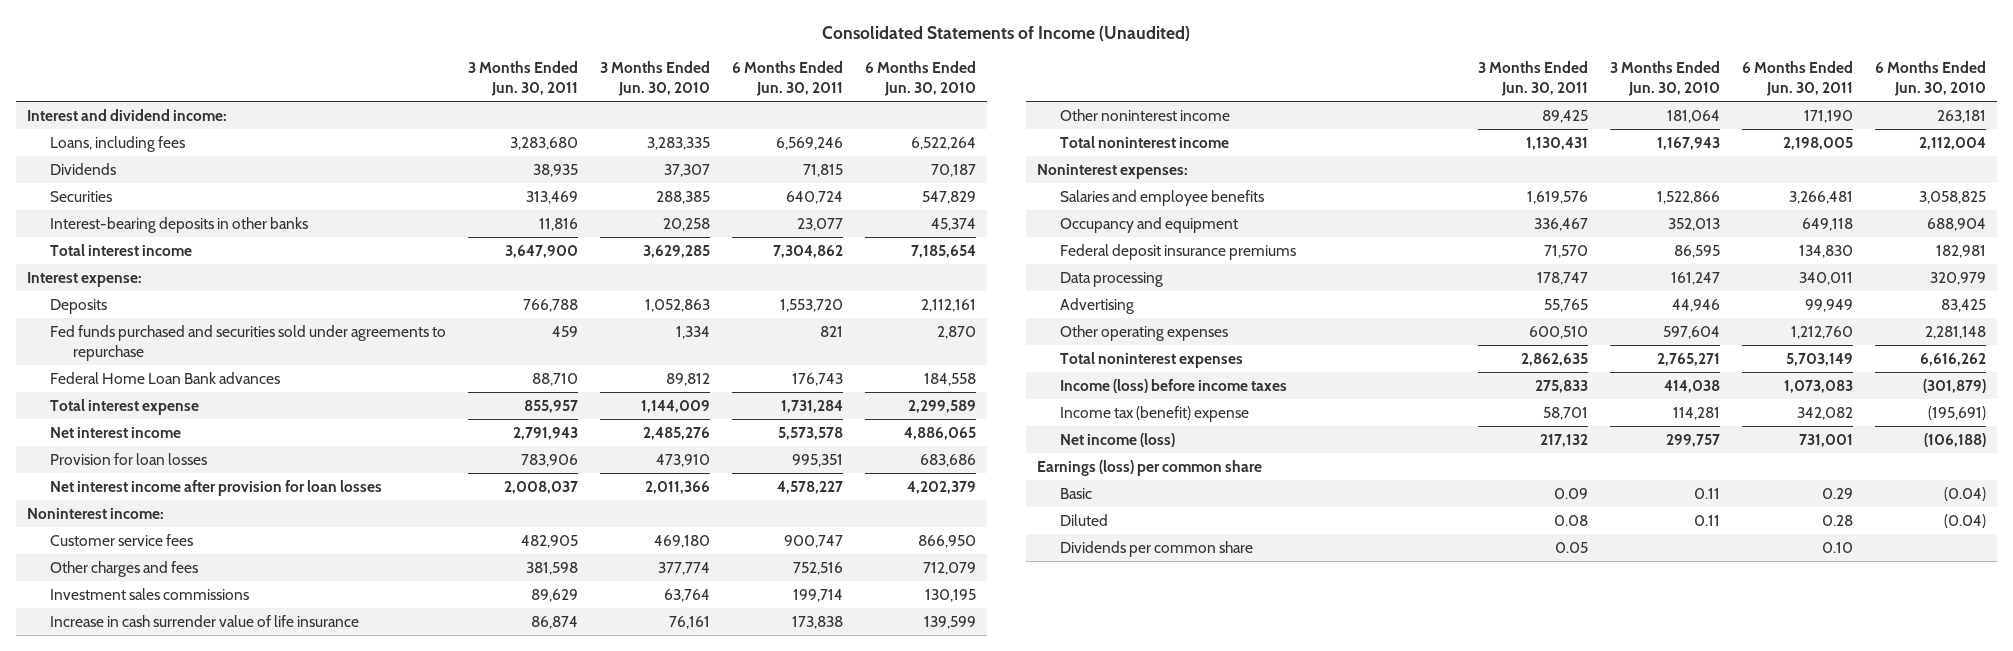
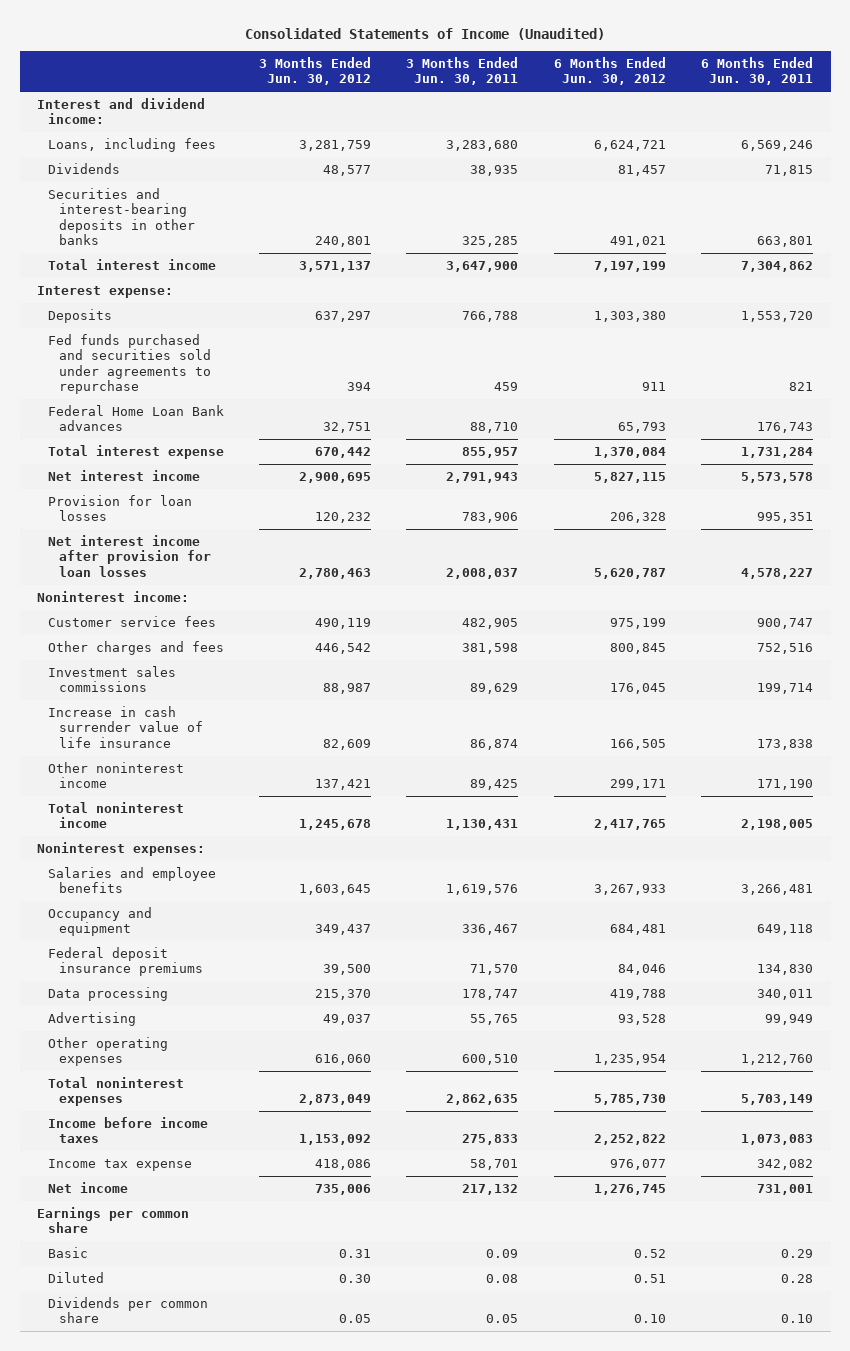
[600,61,711,97] 3 Months Ended Jun. 30, 2010 -> none
[865,61,977,97] 6 Months Ended Jun. 30, 2010 -> none
none -> [259,56,372,86] 3 Months Ended Jun. 30, 2012
none -> [553,56,666,86] 6 Months Ended Jun. 30, 2012
[49,190,112,202] Securities -> none
[49,216,308,233] Interest-bearing deposits in other banks -> [47,187,195,245] Securities and interest-bearing deposits in other banks
[538,217,578,231] 11,816 -> [462,235,519,247] 325,285
[797,217,844,231] 23,077 -> [757,235,814,247] 663,801
[1059,378,1287,393] Income (loss) before income taxes -> [47,1116,208,1144] Income before income taxes
[1059,405,1249,422] Income tax (benefit) expense -> [47,1158,192,1171] Income tax expense
[1059,432,1175,447] Net income (loss) -> [47,1181,128,1193] Net income
[1036,459,1262,476] Earnings (loss) per common share -> [37,1206,190,1234] Earnings per common share

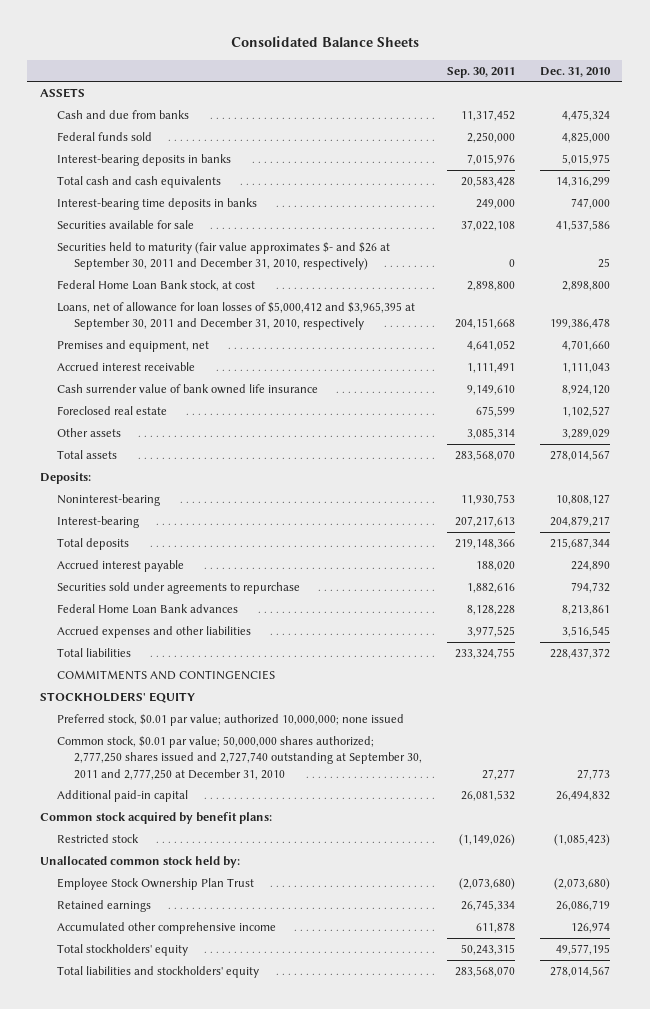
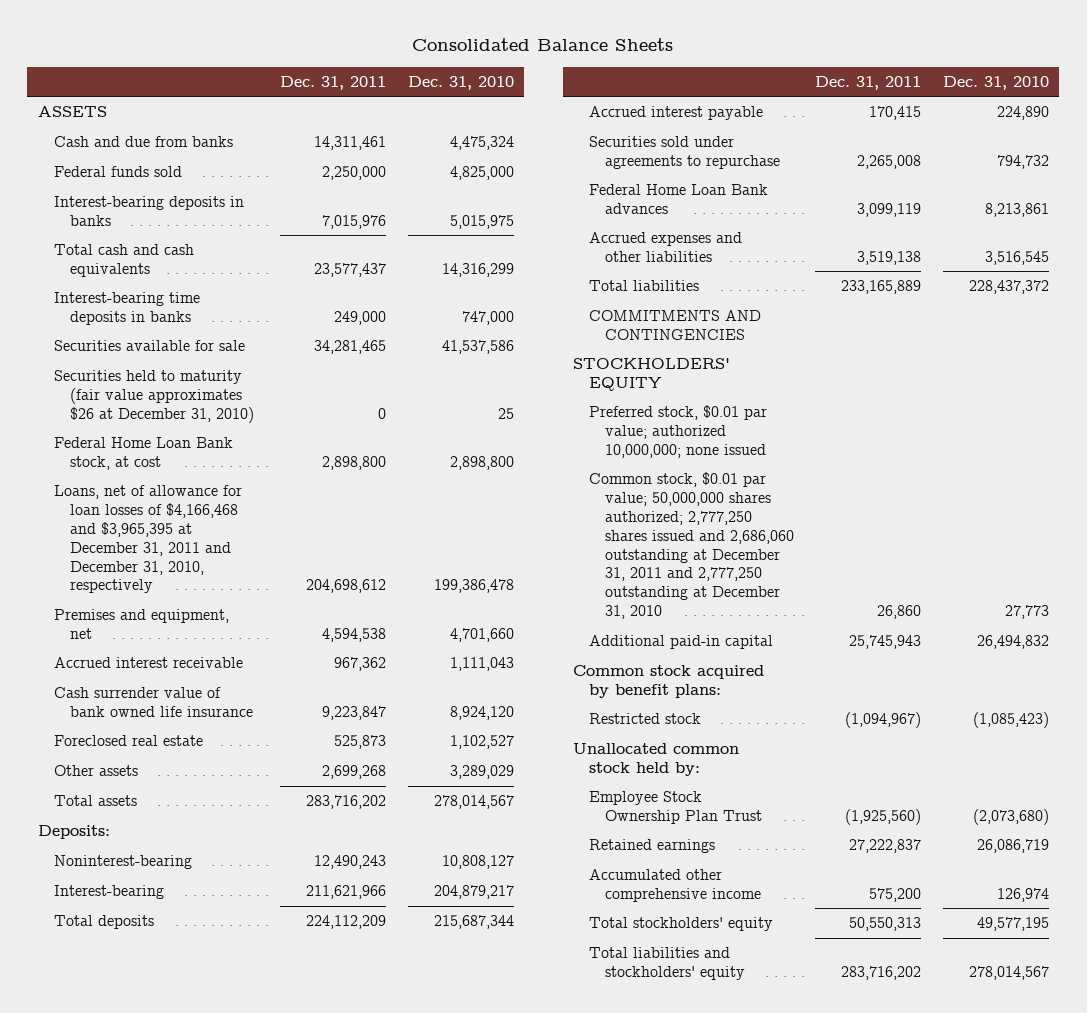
[447,66,516,78] Sep. 30, 2011 -> none
none -> [280,75,387,90] Dec. 31, 2011
[57,241,391,271] Securities held to maturity (fair value approximates $- and $26 at September 30, 2011 and December 31, 2010, respectively) -> [53,370,254,423] Securities held to maturity (fair value approximates $26 at December 31, 2010)
[57,301,416,331] Loans, net of allowance for loan losses of $5,000,412 and $3,965,395 at September 30, 2011 and December 31, 2010, respectively -> [53,485,242,594] Loans, net of allowance for loan losses of $4,166,468 and $3,965,395 at December 31, 2011 and December 31, 2010, respectively
[57,735,423,780] Common stock, $0.01 par value; 50,000,000 shares authorized; 2,777,250 shares issued and 2,727,740 outstanding at September 30, 2011 and 2,777,250 at December 31, 2010 -> [589,472,794,620] Common stock, $0.01 par value; 50,000,000 shares authorized; 2,777,250 shares issued and 2,686,060 outstanding at December 31, 2011 and 2,777,250 outstanding at December 31, 2010

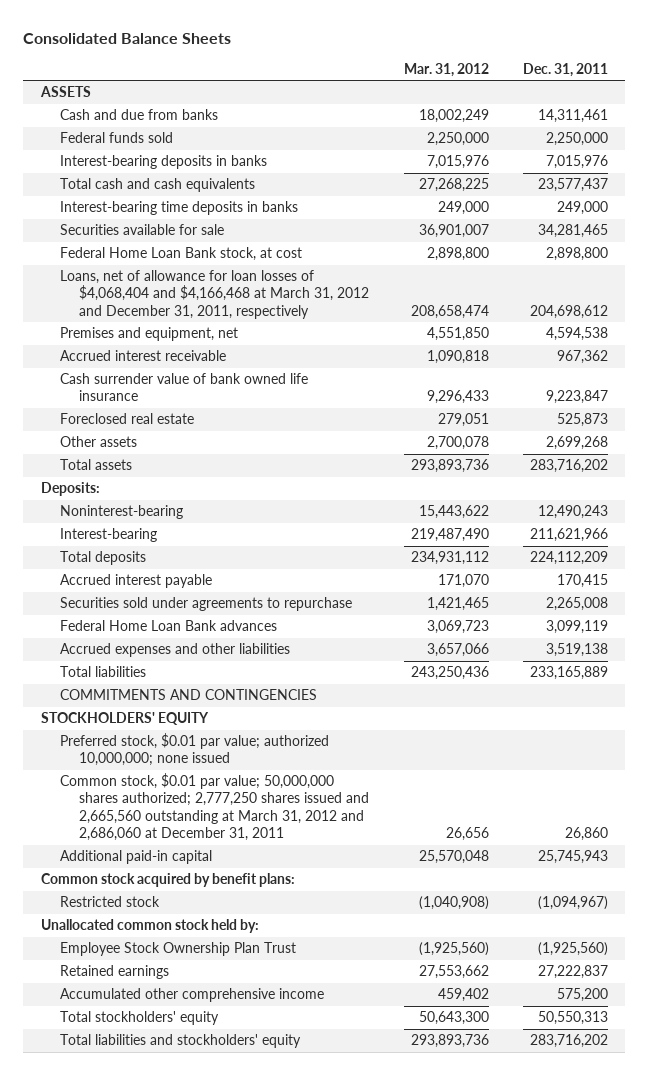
[407,75,514,90] Dec. 31, 2010 -> none
none -> [403,63,489,78] Mar. 31, 2012
[53,370,254,423] Securities held to maturity (fair value approximates $26 at December 31, 2010) -> none
[53,485,242,594] Loans, net of allowance for loan losses of $4,166,468 and $3,965,395 at December 31, 2011 and December 31, 2010, respectively -> [60,270,370,319] Loans, net of allowance for loan losses of $4,068,404 and $4,166,468 at March 31, 2012 and December 31, 2011, respectively
[589,472,794,620] Common stock, $0.01 par value; 50,000,000 shares authorized; 2,777,250 shares issued and 2,686,060 outstanding at December 31, 2011 and 2,777,250 outstanding at December 31, 2010 -> [60,773,370,842] Common stock, $0.01 par value; 50,000,000 shares authorized; 2,777,250 shares issued and 2,665,560 outstanding at March 31, 2012 and 2,686,060 at December 31, 2011

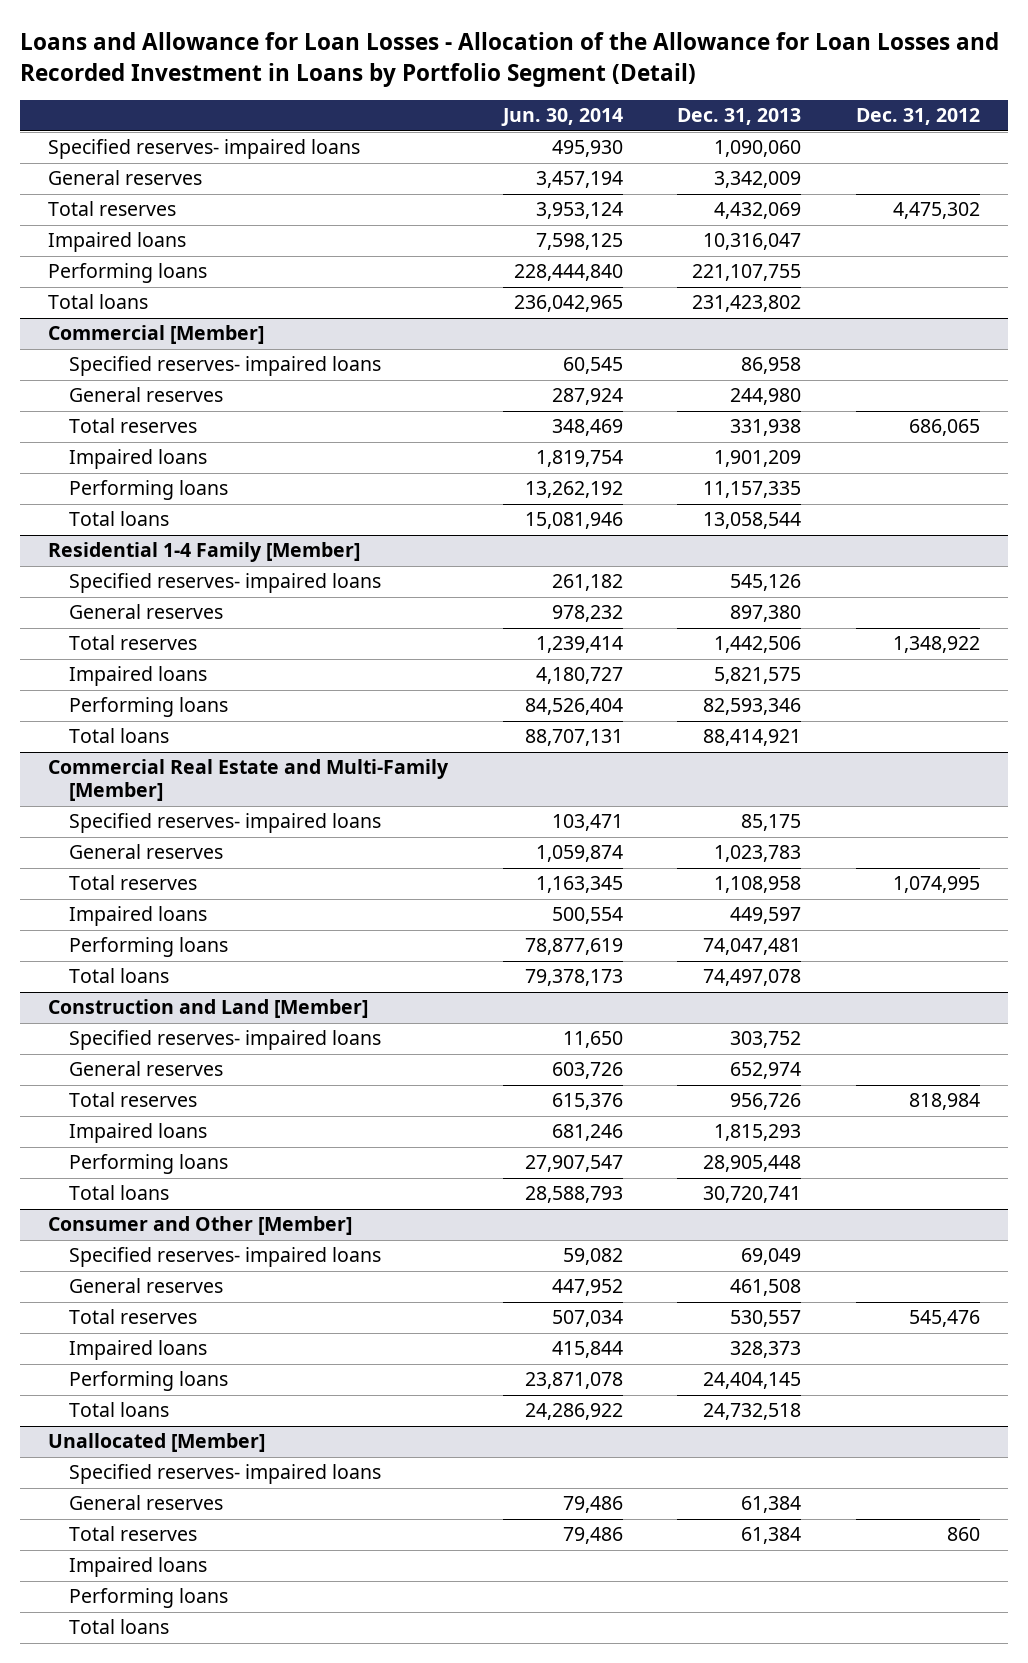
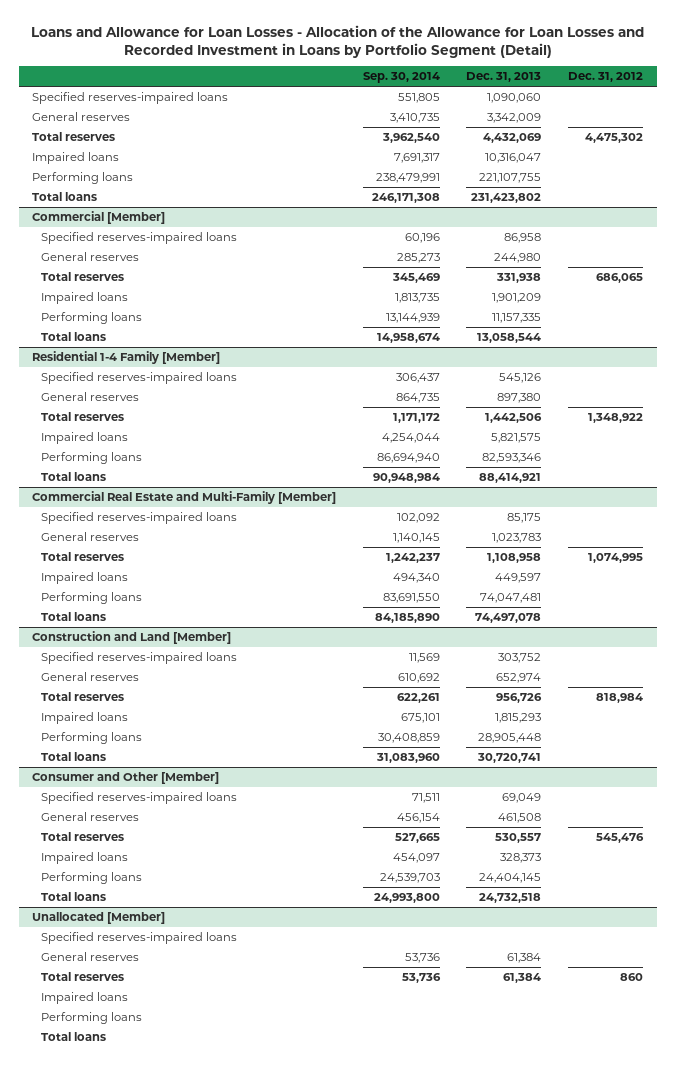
[500,108,623,127] Jun. 30, 2014 -> none
none -> [362,72,440,84] Sep. 30, 2014
[47,139,360,160] Specified reserves- impaired loans -> [31,92,228,105] Specified reserves-impaired loans
[69,356,382,377] Specified reserves- impaired loans -> [41,232,238,245] Specified reserves-impaired loans
[69,573,382,594] Specified reserves- impaired loans -> [41,372,238,385] Specified reserves-impaired loans
[69,813,382,834] Specified reserves- impaired loans -> [41,512,238,525] Specified reserves-impaired loans
[69,1030,382,1051] Specified reserves- impaired loans -> [41,652,238,665] Specified reserves-impaired loans
[69,1247,382,1268] Specified reserves- impaired loans -> [41,792,238,805] Specified reserves-impaired loans
[69,1464,382,1485] Specified reserves- impaired loans -> [41,932,238,945] Specified reserves-impaired loans

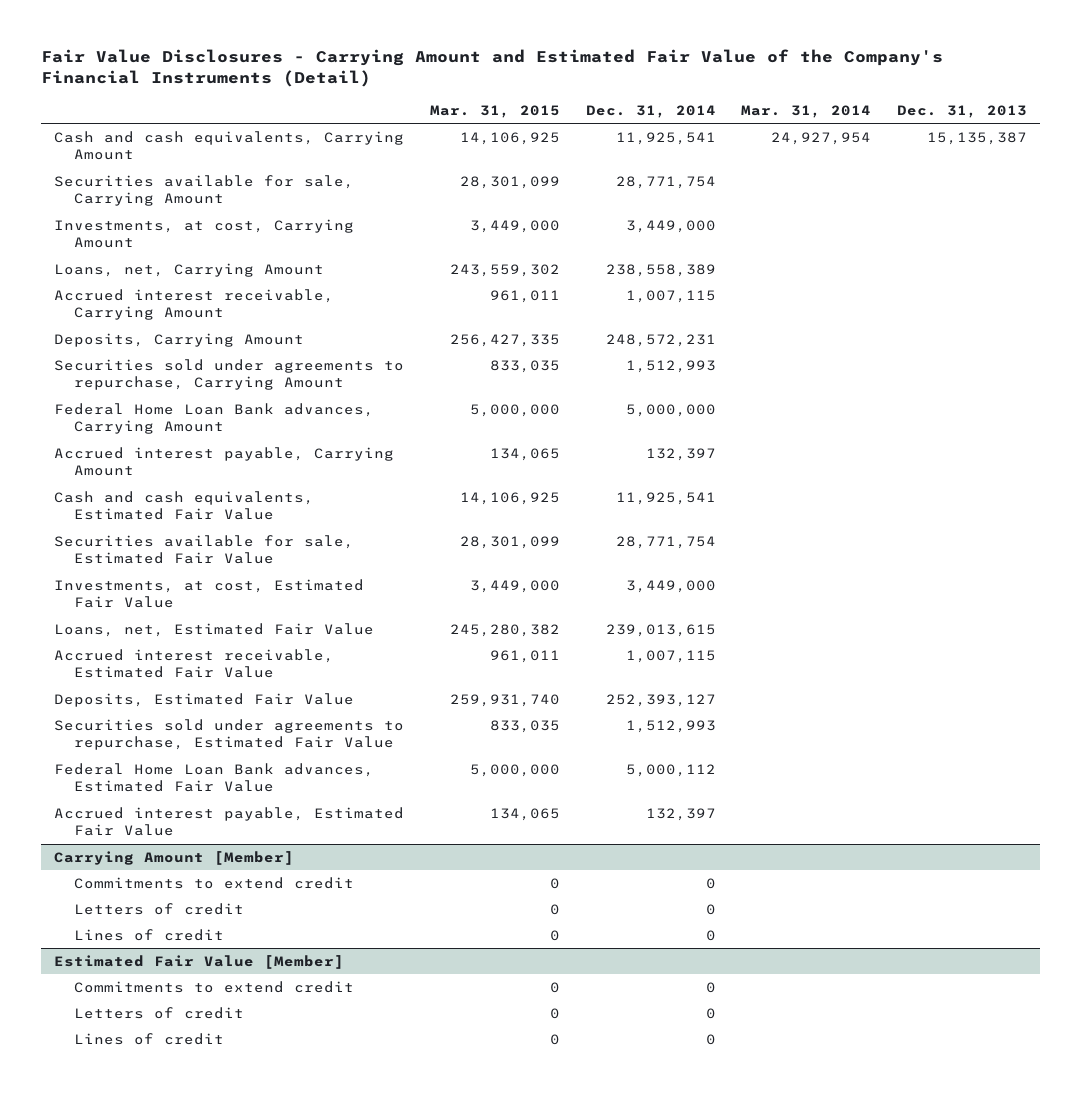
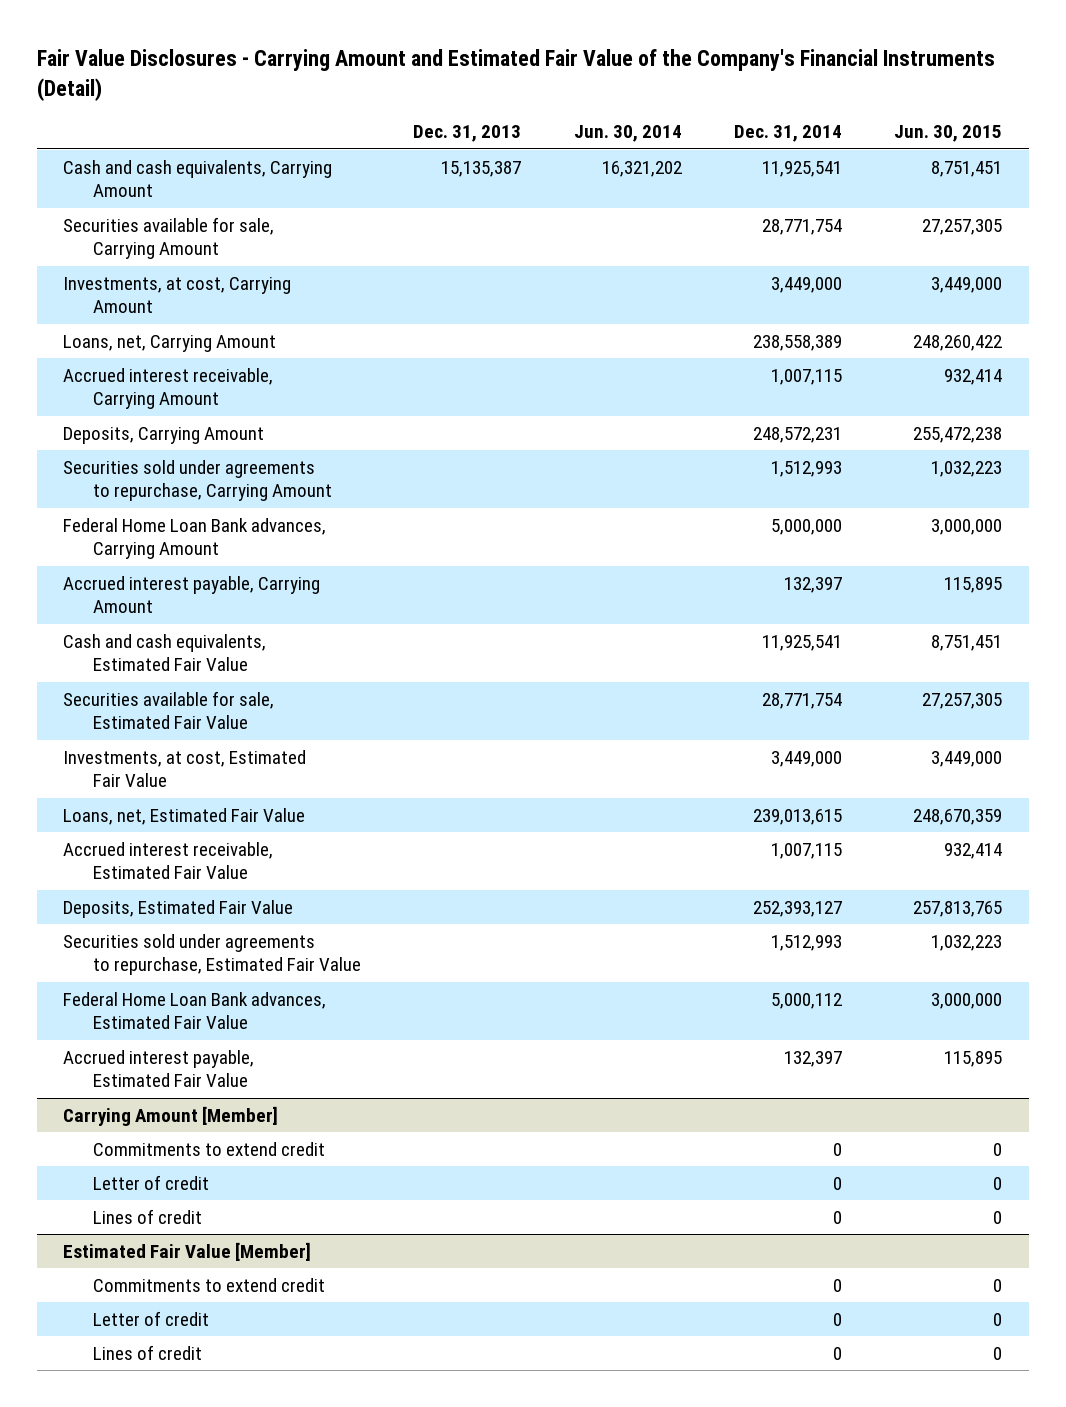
[429,104,560,118] Mar. 31, 2015 -> none
[741,104,872,118] Mar. 31, 2014 -> none
none -> [573,125,682,143] Jun. 30, 2014
none -> [894,125,1003,143] Jun. 30, 2015
[73,902,244,915] Letters of credit -> [92,1174,209,1190] Letter of credit
[73,1006,244,1019] Letters of credit -> [92,1310,209,1326] Letter of credit

